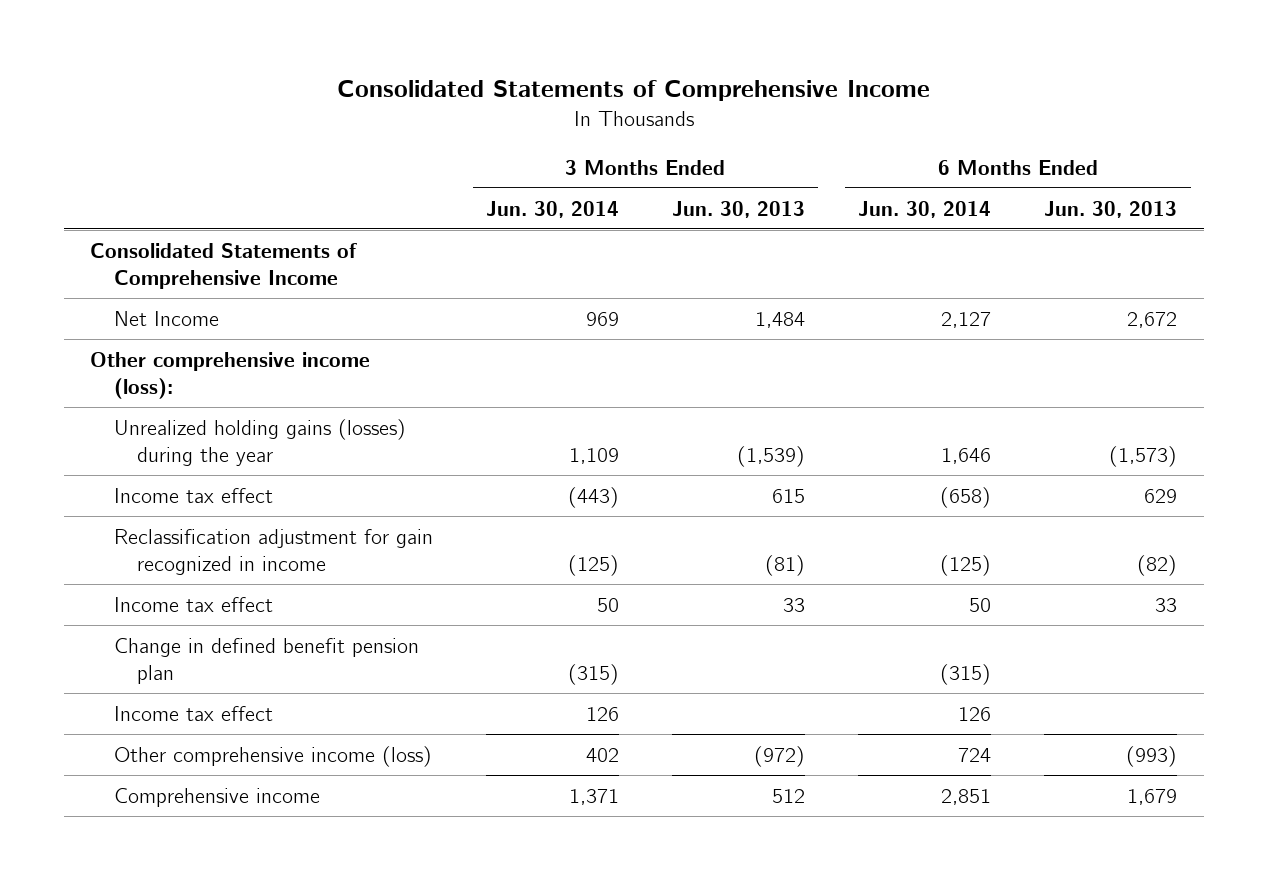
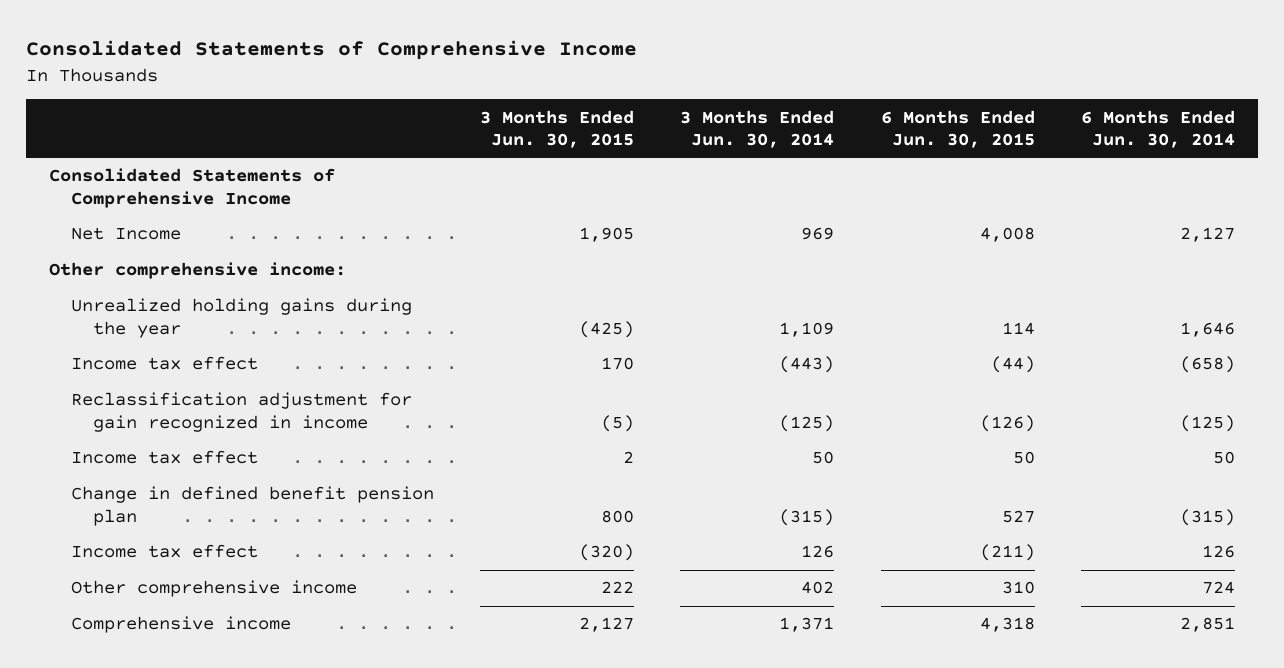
[672,200,806,218] Jun. 30, 2013 -> none
[1044,200,1178,218] Jun. 30, 2013 -> none
none -> [480,109,635,148] 3 Months Ended Jun. 30, 2015
none -> [880,109,1035,148] 6 Months Ended Jun. 30, 2015
[90,351,371,400] Other comprehensive income (loss): -> [49,262,347,280] Other comprehensive income:
[113,418,406,467] Unrealized holding gains (losses) during the year -> [71,298,413,338] Unrealized holding gains during the year
[113,745,432,767] Other comprehensive income (loss) -> [71,580,358,598] Other comprehensive income

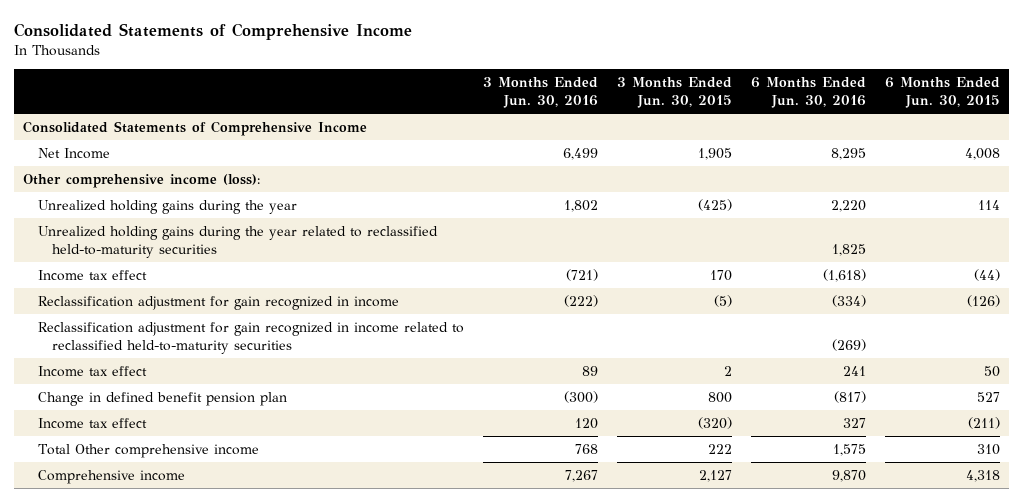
[680,109,835,148] 3 Months Ended Jun. 30, 2014 -> none
[1080,109,1235,148] 6 Months Ended Jun. 30, 2014 -> none
none -> [482,77,598,109] 3 Months Ended Jun. 30, 2016
none -> [750,77,866,109] 6 Months Ended Jun. 30, 2016
[49,262,347,280] Other comprehensive income: -> [23,173,261,188] Other comprehensive income (loss):
none -> [37,225,438,258] Unrealized holding gains during the year related to reclassified held-to-maturity securities
none -> [37,321,464,354] Reclassification adjustment for gain recognized in income related to reclassified held-to-maturity securities
[71,580,358,598] Other comprehensive income -> [37,443,259,458] Total Other comprehensive income

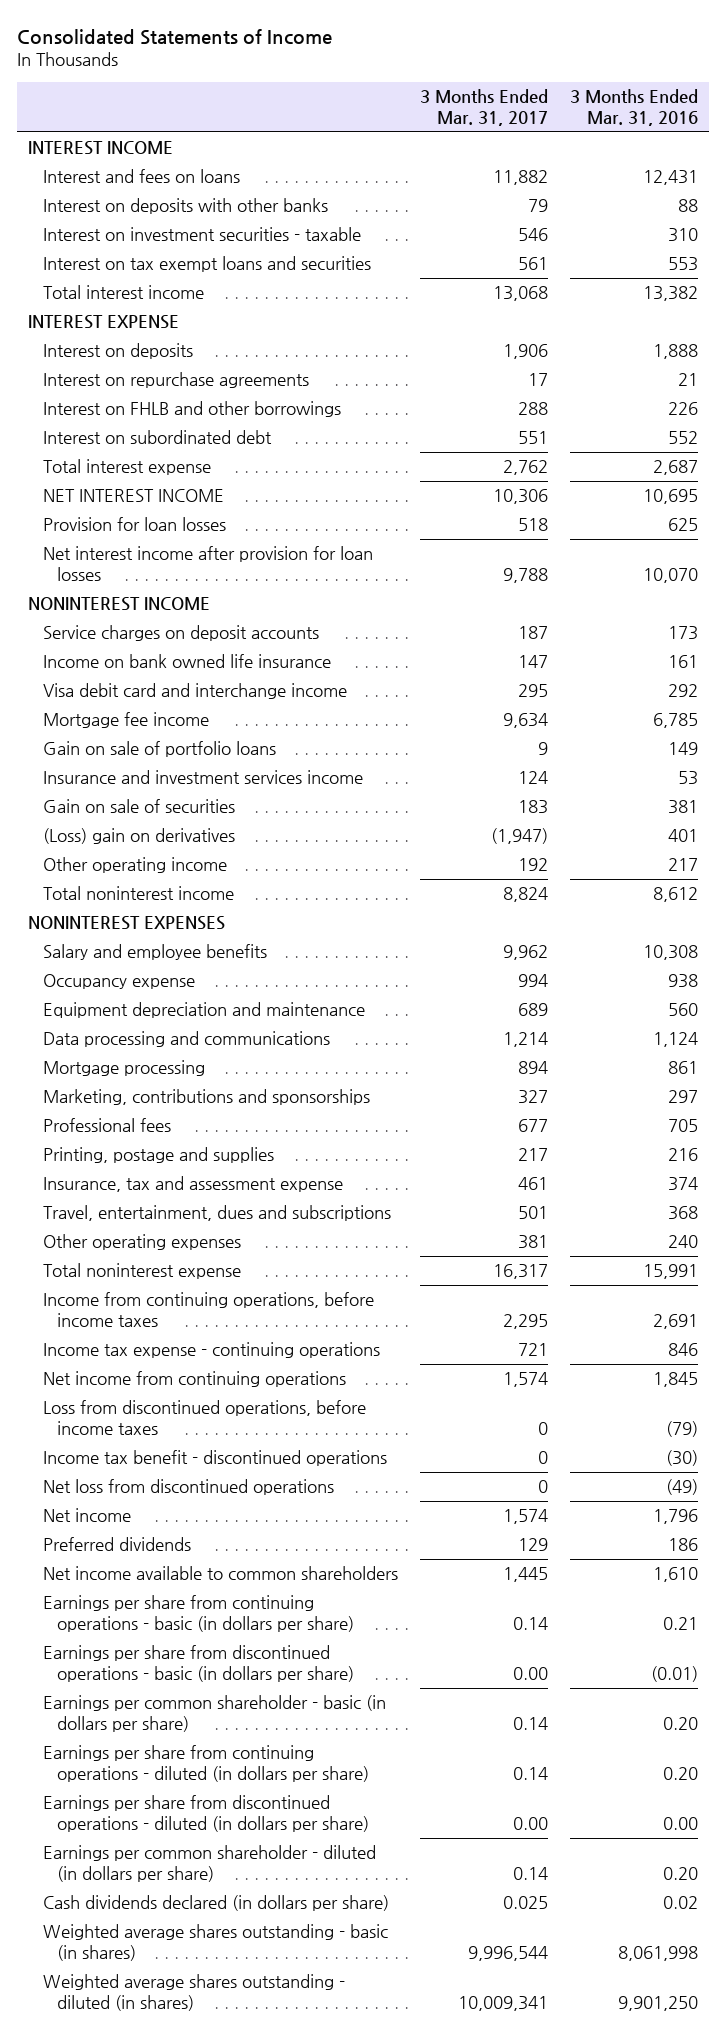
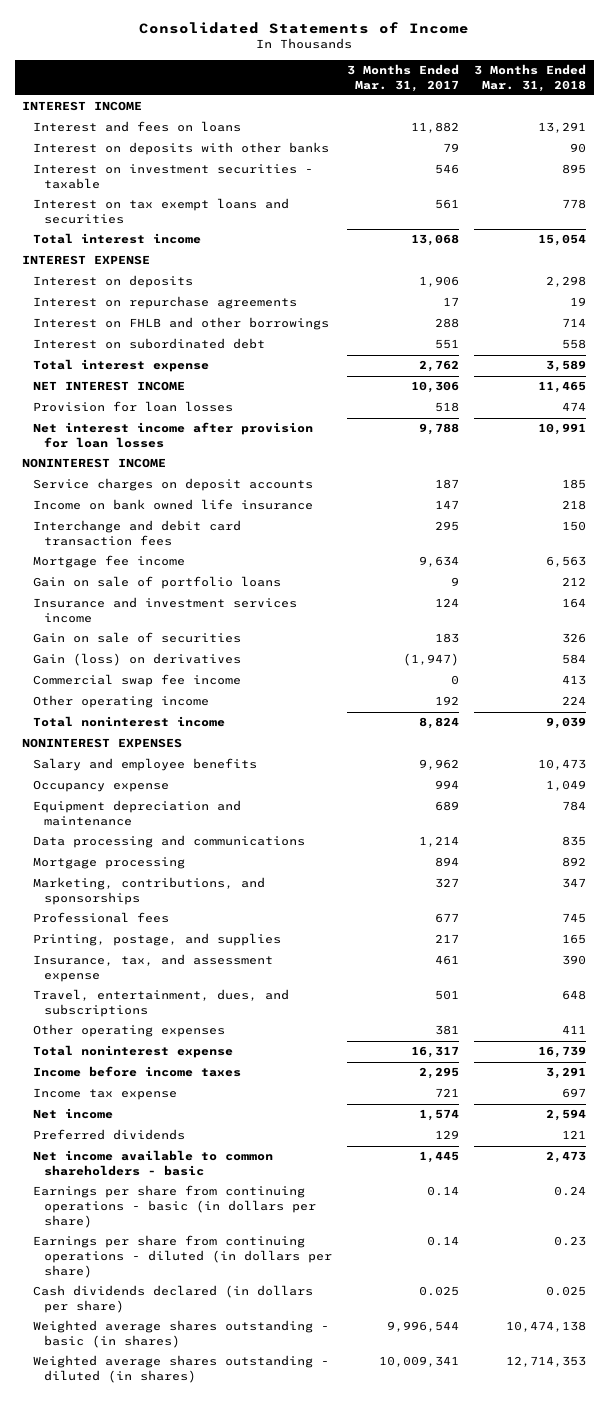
[569,88,698,126] 3 Months Ended Mar. 31, 2016 -> none
none -> [473,64,586,92] 3 Months Ended Mar. 31, 2018
[42,683,347,700] Visa debit card and interchange income -> [33,520,242,546] Interchange and debit card transaction fees
[42,828,235,845] (Loss) gain on derivatives -> [33,653,242,667] Gain (loss) on derivatives
none -> [33,674,242,688] Commercial swap fee income
[42,1089,370,1106] Marketing, contributions and sponsorships -> [33,877,266,905] Marketing, contributions, and sponsorships
[42,1147,274,1164] Printing, postage and supplies -> [33,933,282,947] Printing, postage, and supplies
[42,1176,343,1193] Insurance, tax and assessment expense -> [33,954,274,982] Insurance, tax, and assessment expense
[42,1205,391,1222] Travel, entertainment, dues and subscriptions -> [33,989,290,1017] Travel, entertainment, dues, and subscriptions
[42,1371,346,1388] Net income from continuing operations -> none
[42,1400,366,1436] Loss from discontinued operations, before income taxes -> none
[42,1450,387,1467] Income tax benefit - discontinued operations -> none
[42,1479,334,1496] Net loss from discontinued operations -> none
[42,1292,374,1328] Income from continuing operations, before income taxes -> [33,1066,242,1078] Income before income taxes
[42,1342,380,1359] Income tax expense - continuing operations -> [33,1088,178,1101] Income tax expense
[42,1566,398,1581] Net income available to common shareholders -> [33,1150,274,1176] Net income available to common shareholders - basic
[42,1645,355,1683] Earnings per share from discontinued operations - basic (in dollars per share) -> none
[42,1695,386,1733] Earnings per common shareholder - basic (in dollars per share) -> none
[42,1795,370,1833] Earnings per share from discontinued operations - diluted (in dollars per share) -> none
[42,1845,376,1883] Earnings per common shareholder - diluted (in dollars per share) -> none

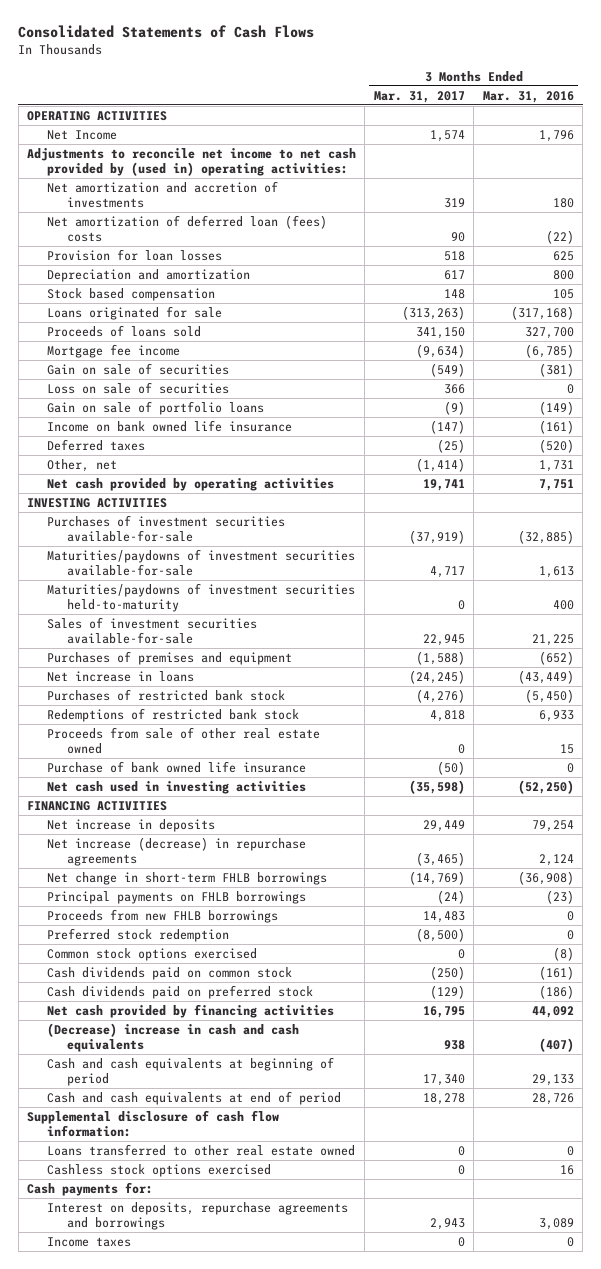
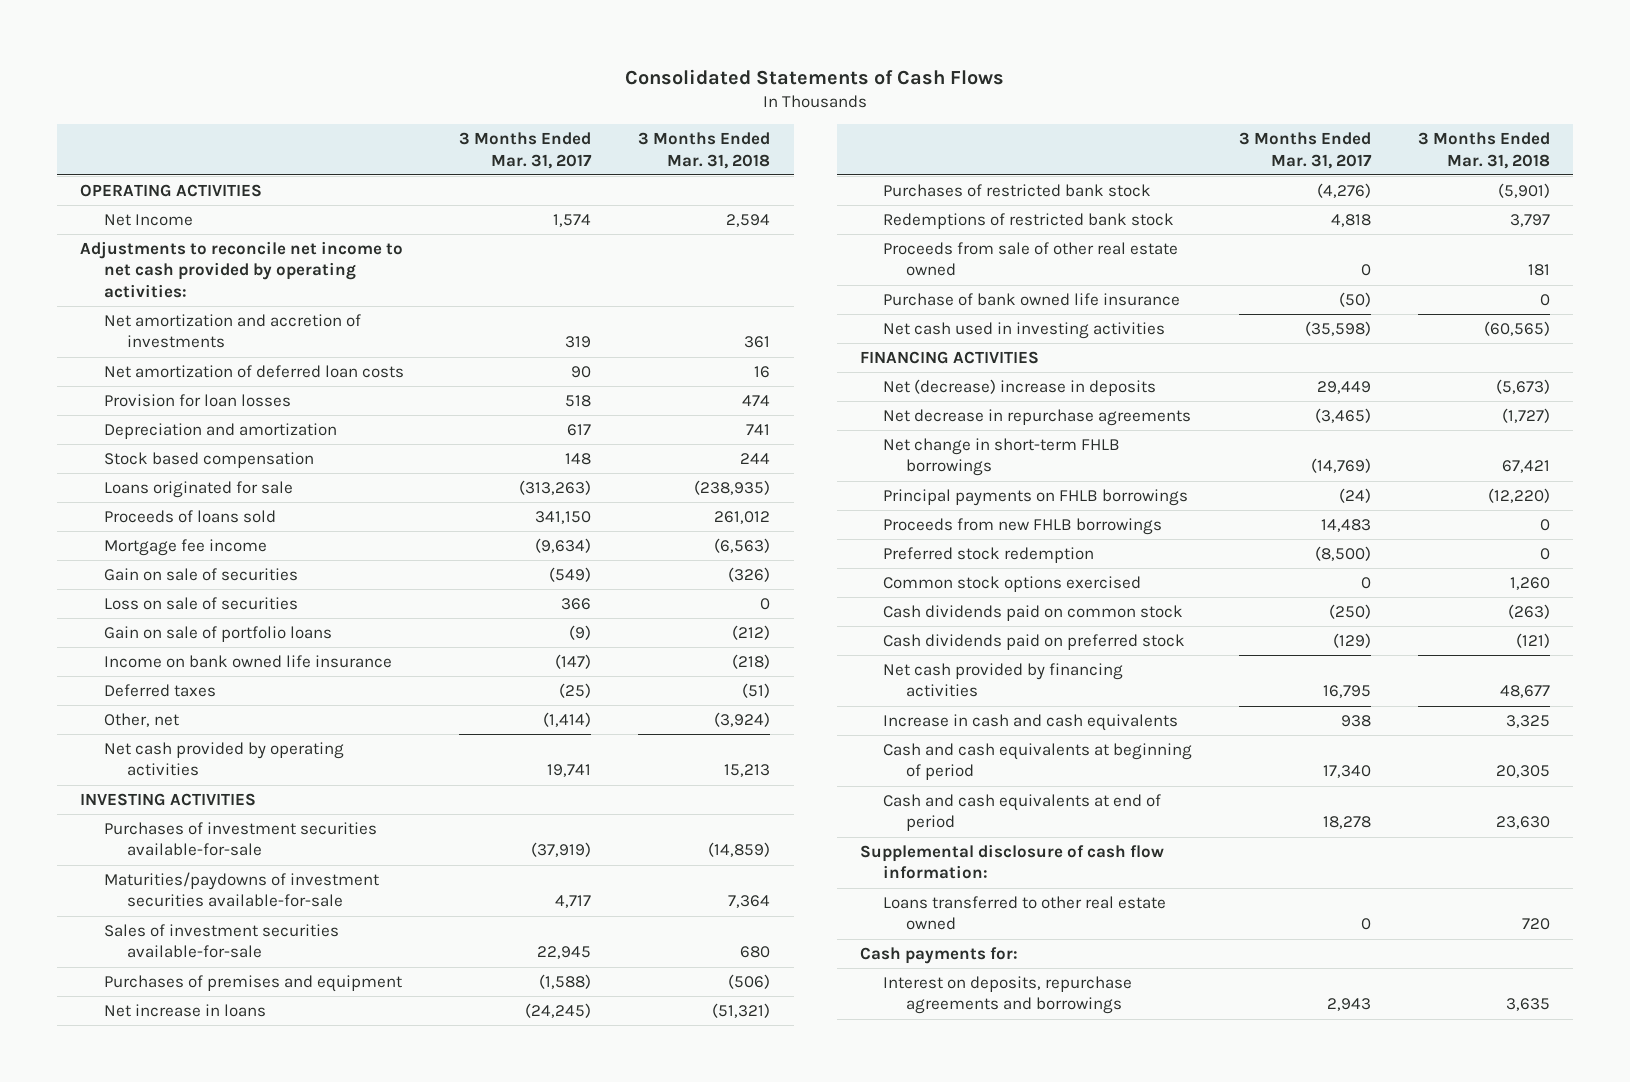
[482,90,574,103] Mar. 31, 2016 -> none
none -> [638,132,771,169] 3 Months Ended Mar. 31, 2018
[27,147,357,176] Adjustments to reconcile net income to net cash provided by (used in) operating activities: -> [80,241,404,298] Adjustments to reconcile net income to net cash provided by operating activities:
[46,214,327,242] Net amortization of deferred loan (fees) costs -> [103,365,404,379] Net amortization of deferred loan costs
[46,582,355,612] Maturities/paydowns of investment securities held-to-maturity -> none
[46,818,215,832] Net increase in deposits -> [883,379,1157,397] Net (decrease) increase in deposits
[46,836,306,866] Net increase (decrease) in repurchase agreements -> [883,409,1192,427] Net decrease in repurchase agreements
[46,1022,299,1052] (Decrease) increase in cash and cash equivalents -> [883,714,1179,732] Increase in cash and cash equivalents
[46,1163,271,1177] Cashless stock options exercised -> none
[46,1236,131,1247] Income taxes -> none

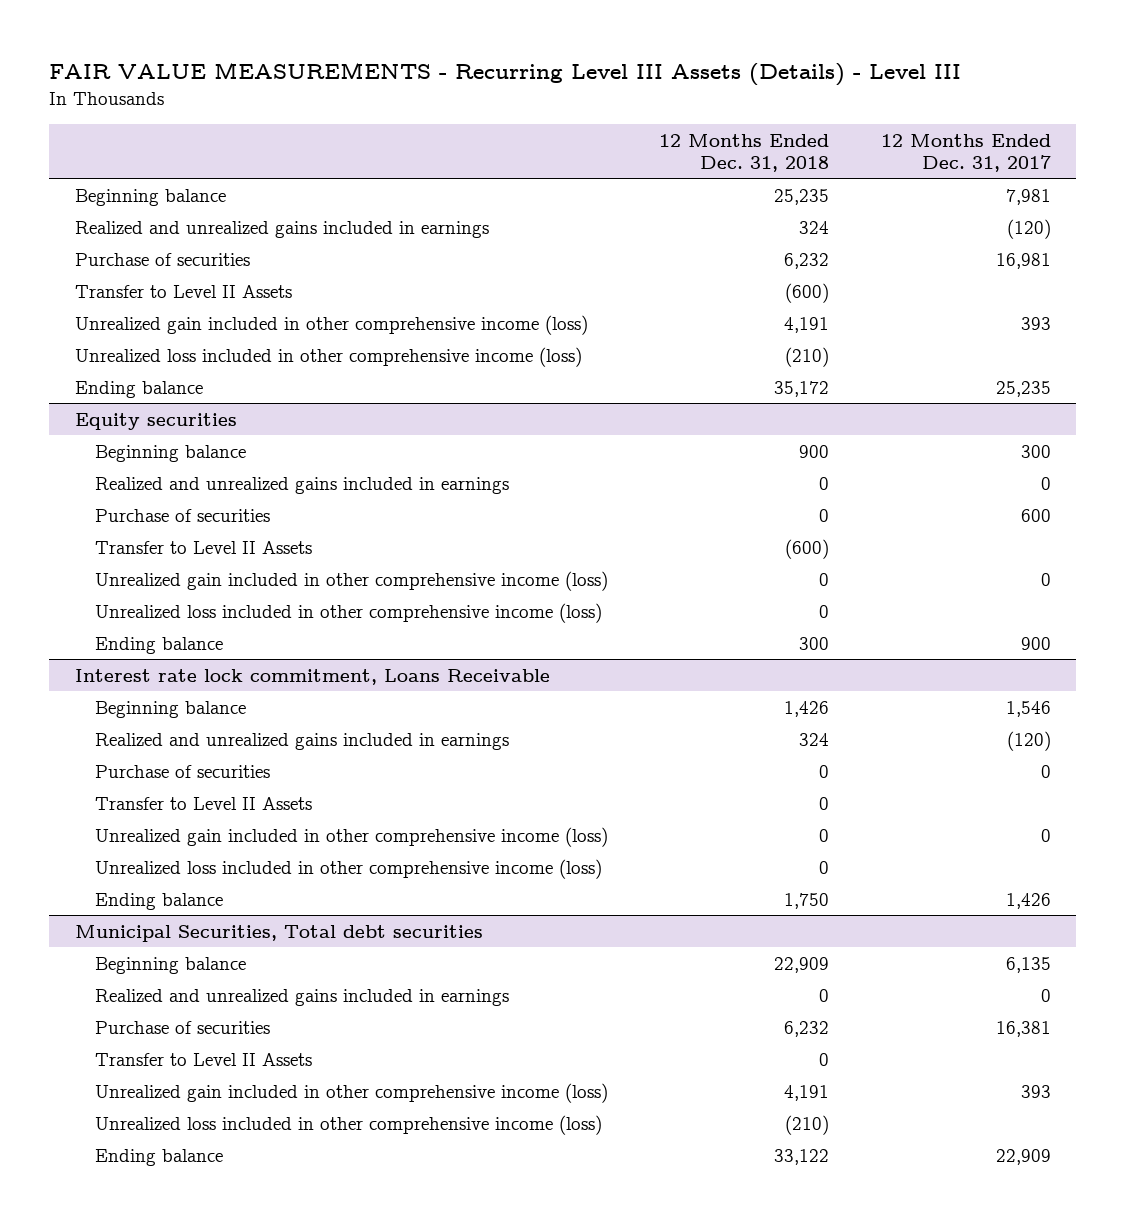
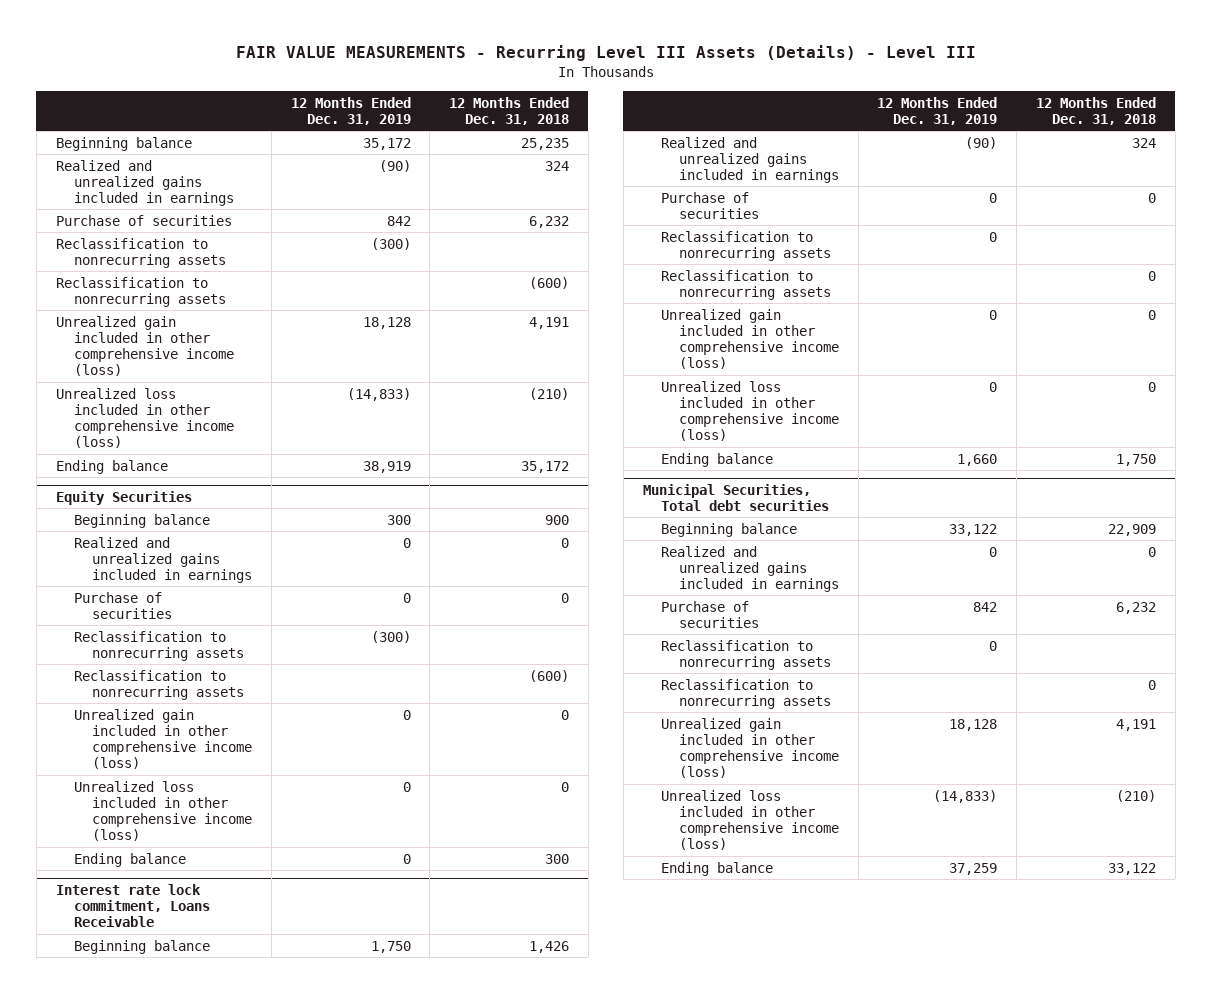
[880,133,1051,172] 12 Months Ended Dec. 31, 2017 -> none
none -> [290,96,411,126] 12 Months Ended Dec. 31, 2019
none -> [55,237,226,268] Reclassification to nonrecurring assets
[74,284,292,298] Transfer to Level II Assets -> [55,276,226,307] Reclassification to nonrecurring assets
[74,412,237,430] Equity securities -> [55,490,192,505] Equity Securities
none -> [73,630,245,661] Reclassification to nonrecurring assets
[94,540,312,554] Transfer to Level II Assets -> [73,669,245,700] Reclassification to nonrecurring assets
none -> [660,230,831,261] Reclassification to nonrecurring assets
[94,796,312,810] Transfer to Level II Assets -> [660,269,831,300] Reclassification to nonrecurring assets
none -> [660,639,831,670] Reclassification to nonrecurring assets
[94,1052,312,1066] Transfer to Level II Assets -> [660,678,831,709] Reclassification to nonrecurring assets

